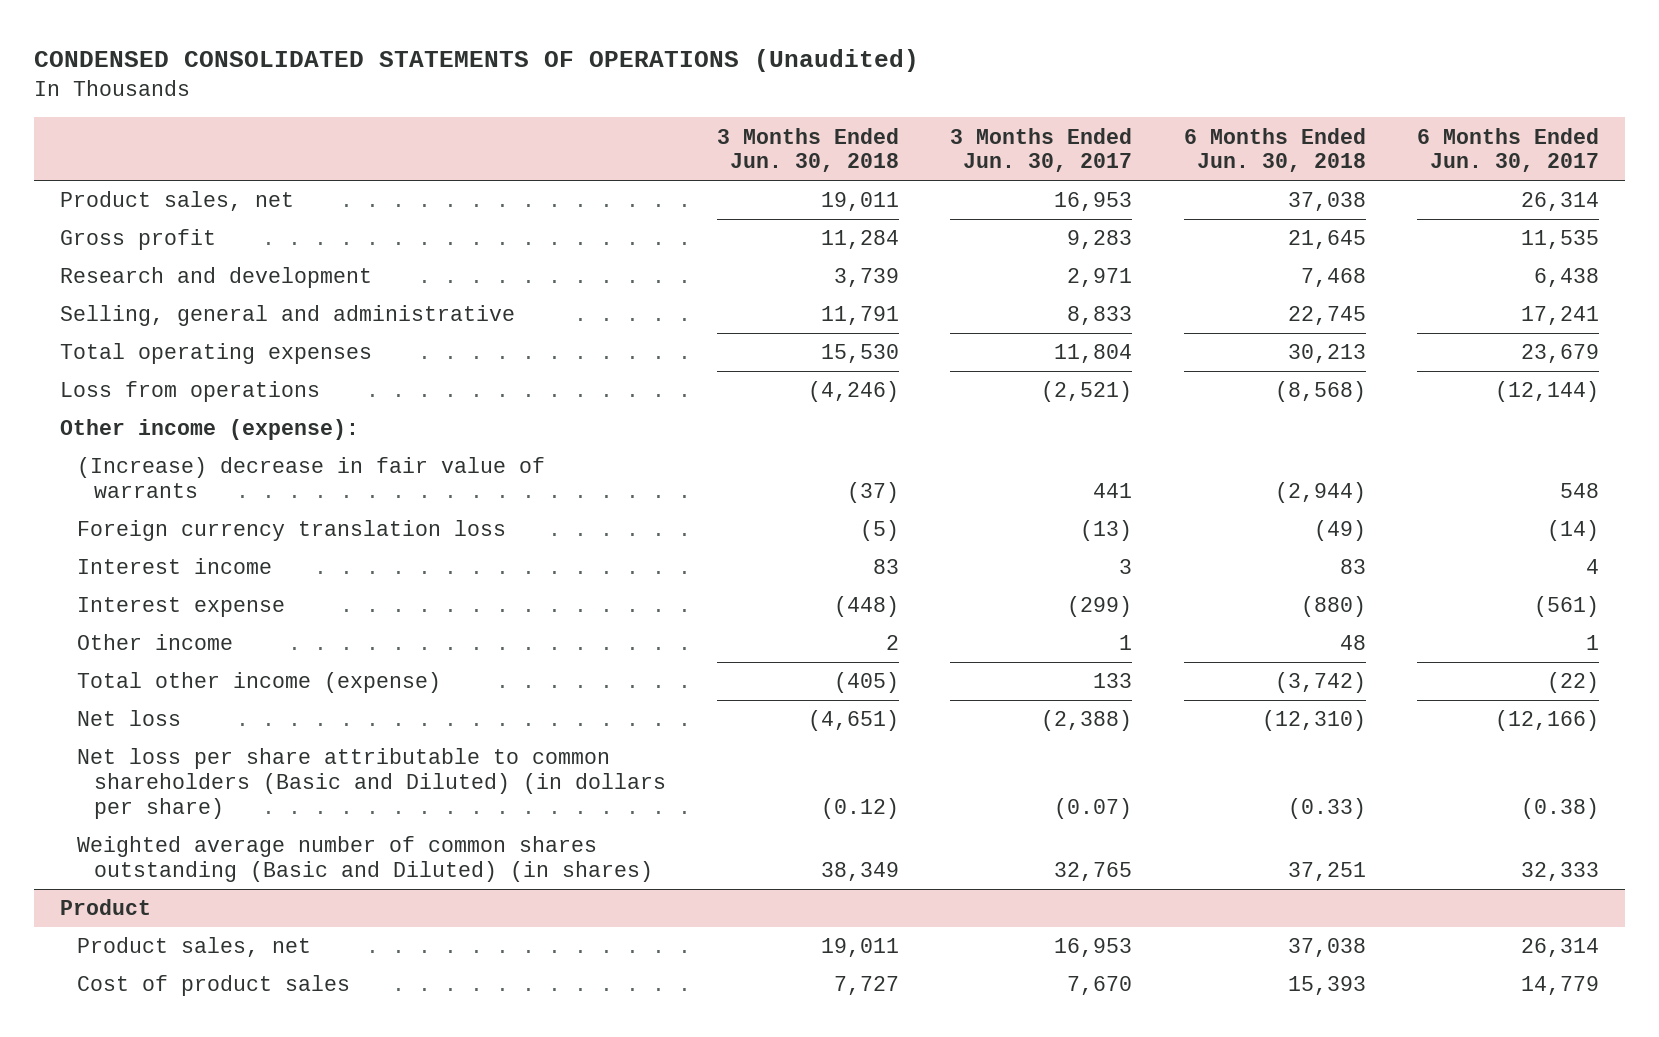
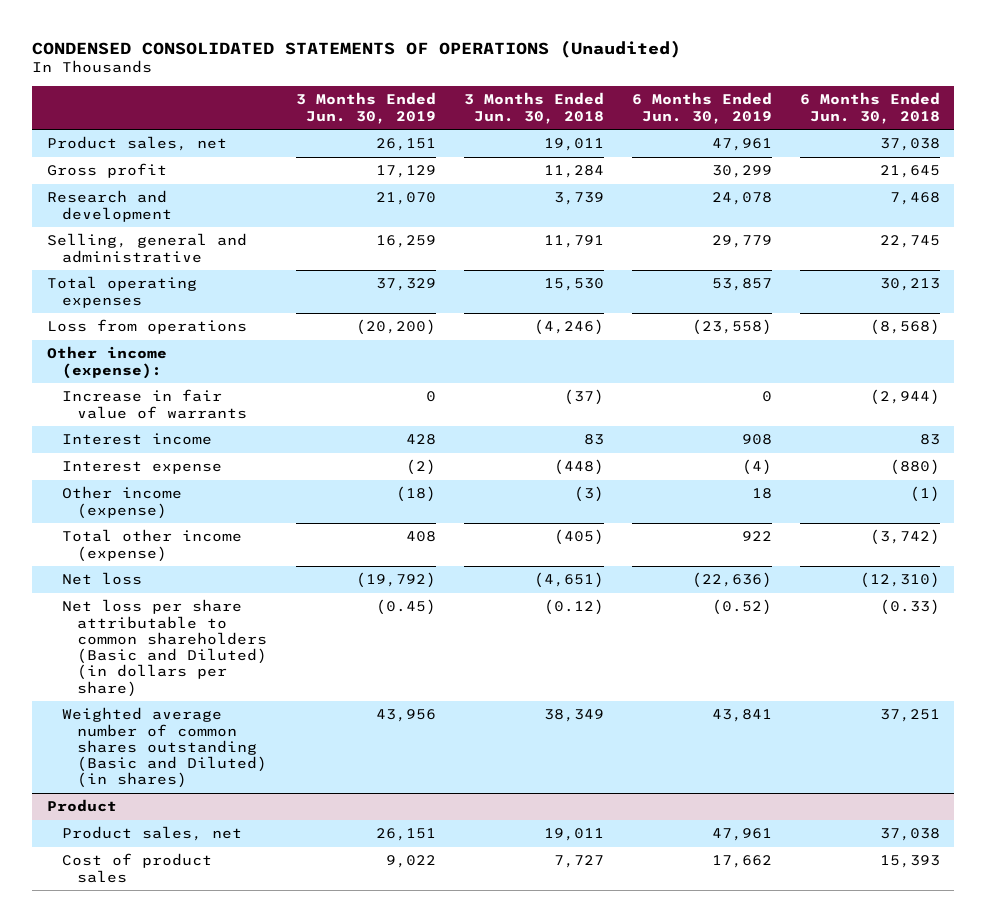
[950,127,1133,173] 3 Months Ended Jun. 30, 2017 -> none
[1417,127,1600,173] 6 Months Ended Jun. 30, 2017 -> none
none -> [295,92,436,124] 3 Months Ended Jun. 30, 2019
none -> [632,92,773,124] 6 Months Ended Jun. 30, 2019
[76,520,506,542] Foreign currency translation loss -> none
[76,457,545,498] (Increase) decrease in fair value of warrants -> [62,389,248,419] Increase in fair value of warrants
[76,634,233,651] Other income -> [62,486,183,519] Other income (expense)
[886,635,900,651] 2 -> [573,486,604,503] (3)
[1339,635,1366,651] 48 -> [910,486,941,503] (1)

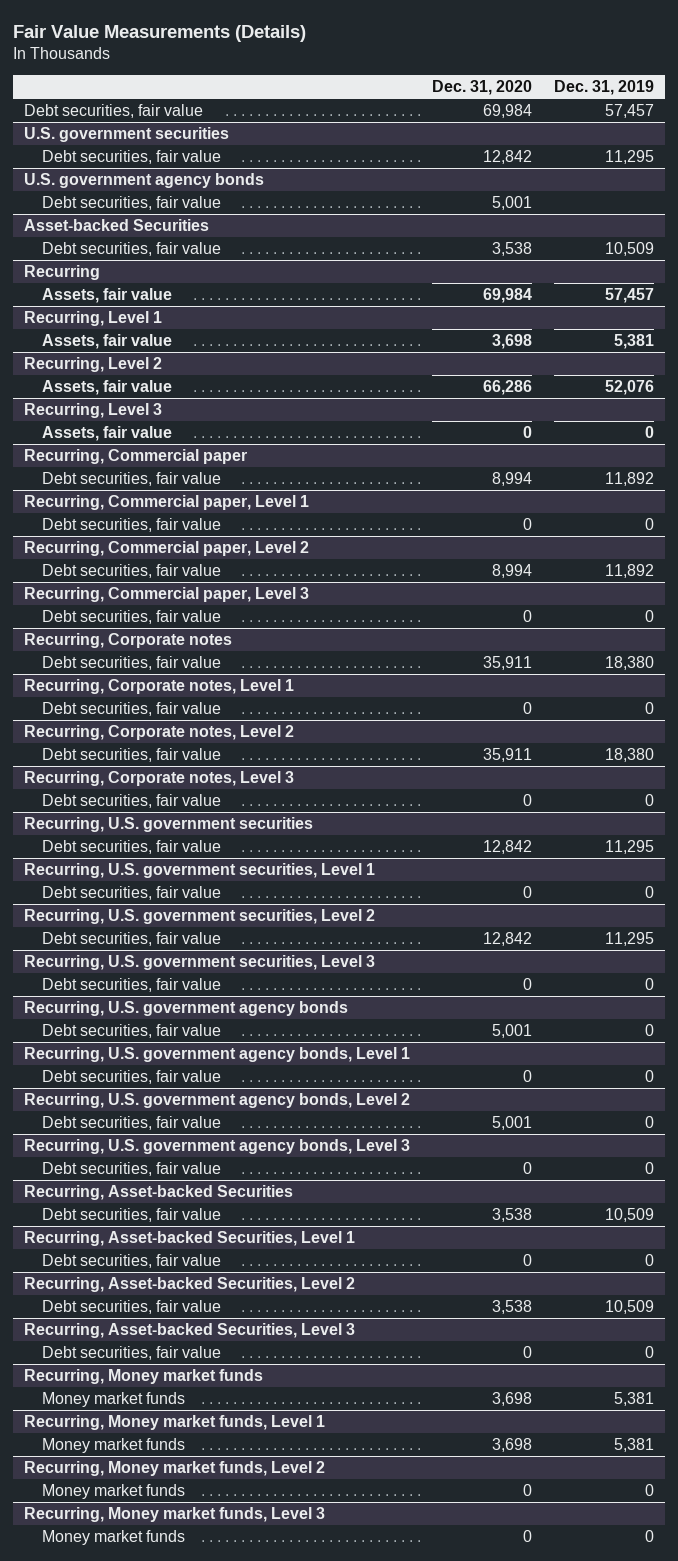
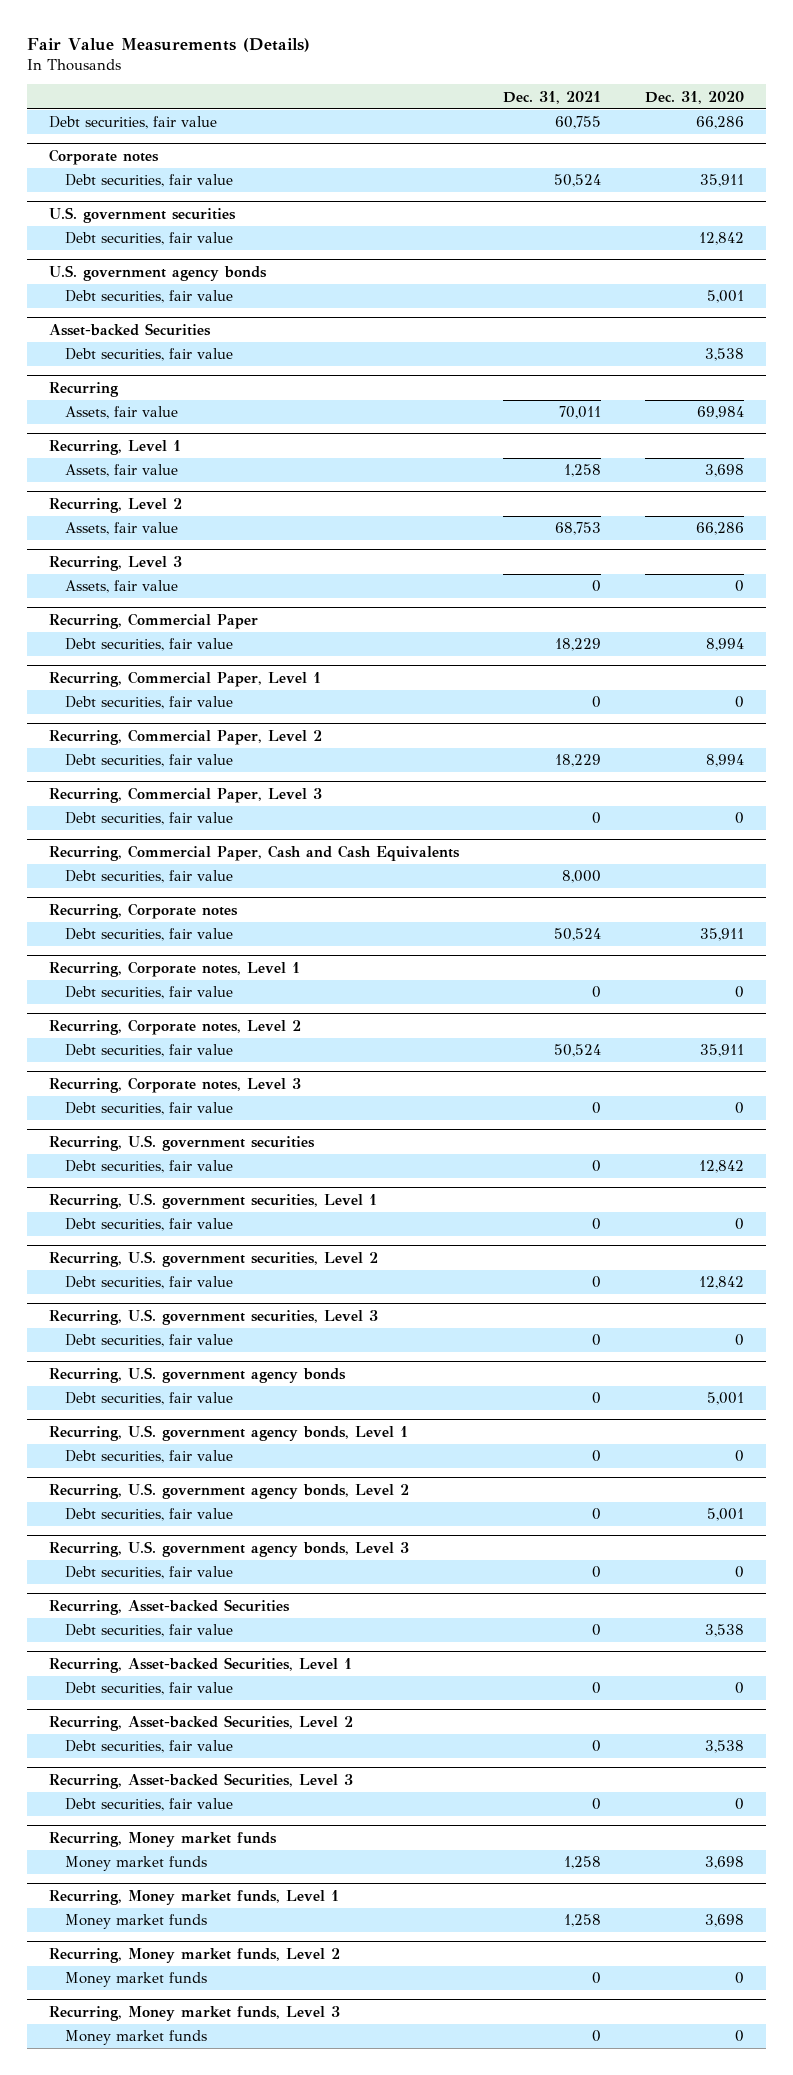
[554,80,655,96] Dec. 31, 2019 -> none
none -> [502,90,601,104] Dec. 31, 2021
[483,103,533,118] 69,984 -> [695,116,744,130] 66,286
none -> [48,148,159,165] Corporate notes
none -> [65,174,234,188] Debt securities, fair value
[23,448,247,464] Recurring, Commercial paper -> [48,612,258,629] Recurring, Commercial Paper
[23,494,309,510] Recurring, Commercial paper, Level 1 -> [48,670,321,687] Recurring, Commercial Paper, Level 1
[23,540,309,556] Recurring, Commercial paper, Level 2 -> [48,728,322,745] Recurring, Commercial Paper, Level 2
[23,586,309,602] Recurring, Commercial paper, Level 3 -> [48,786,322,803] Recurring, Commercial Paper, Level 3
none -> [48,844,460,861] Recurring, Commercial Paper, Cash and Cash Equivalents
none -> [65,870,234,884] Debt securities, fair value

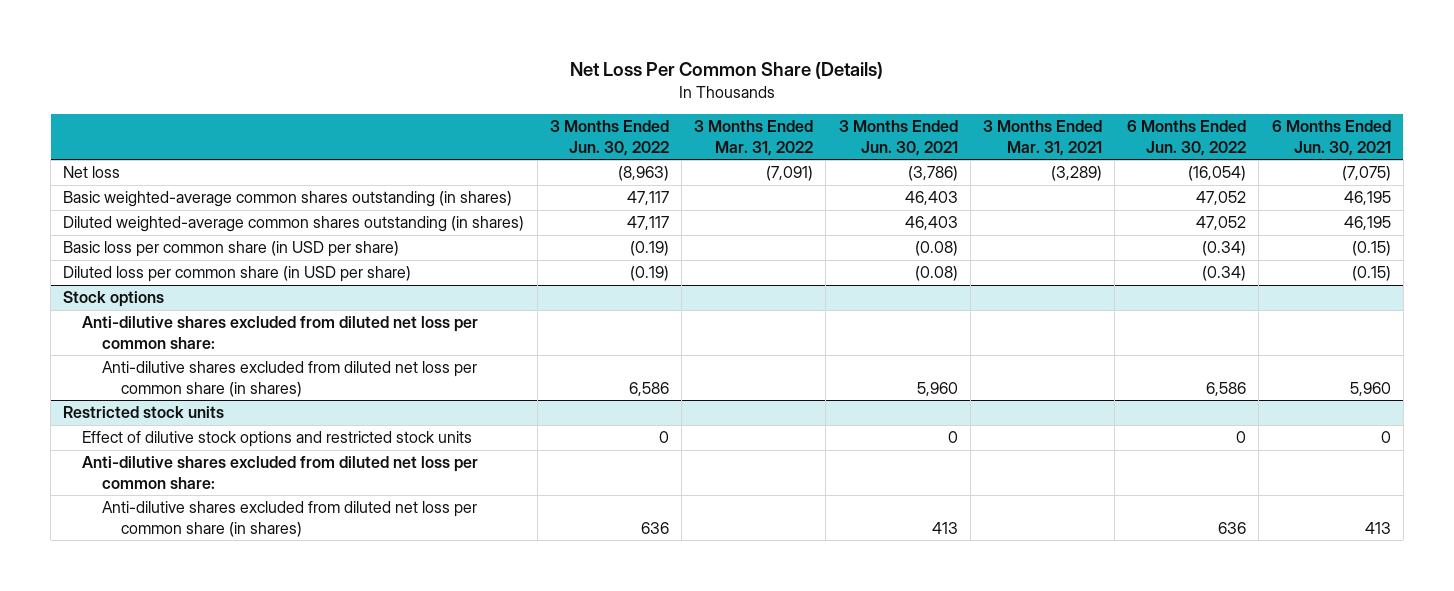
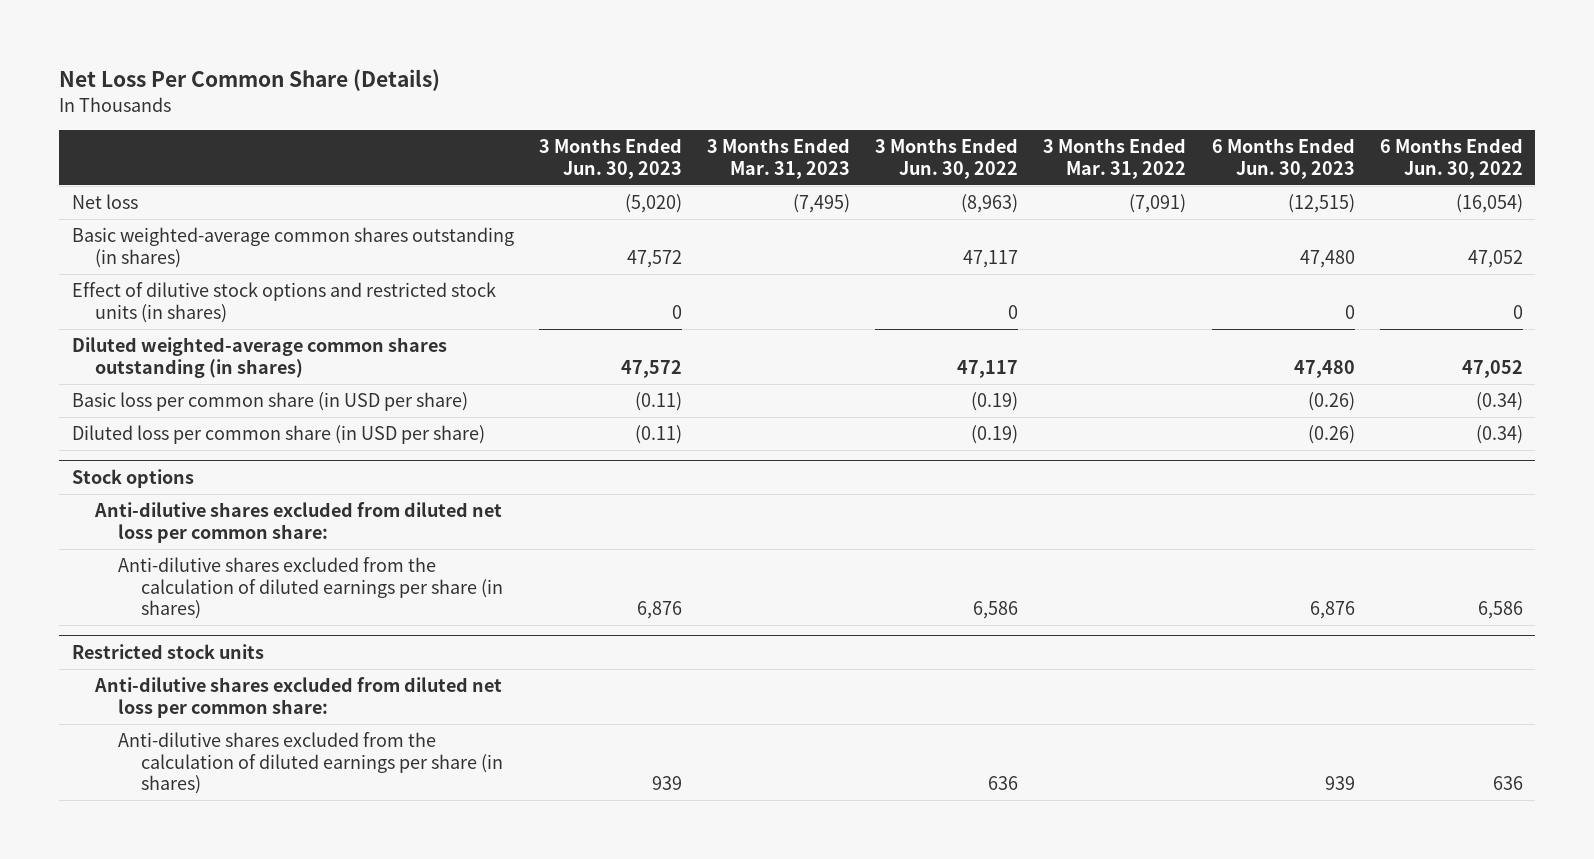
[838,120,958,156] 3 Months Ended Jun. 30, 2021 -> none
[982,120,1102,156] 3 Months Ended Mar. 31, 2021 -> none
[1271,120,1391,156] 6 Months Ended Jun. 30, 2021 -> none
none -> [538,138,682,179] 3 Months Ended Jun. 30, 2023
none -> [707,138,851,179] 3 Months Ended Mar. 31, 2023
none -> [1211,138,1355,179] 6 Months Ended Jun. 30, 2023
none -> [71,282,496,323] Effect of dilutive stock options and restricted stock units (in shares)
[101,361,477,397] Anti-dilutive shares excluded from diluted net loss per common share (in shares) -> [117,557,504,620] Anti-dilutive shares excluded from the calculation of diluted earnings per share (in shares)
[82,431,473,448] Effect of dilutive stock options and restricted stock units -> none
[101,501,477,537] Anti-dilutive shares excluded from diluted net loss per common share (in shares) -> [117,732,504,795] Anti-dilutive shares excluded from the calculation of diluted earnings per share (in shares)

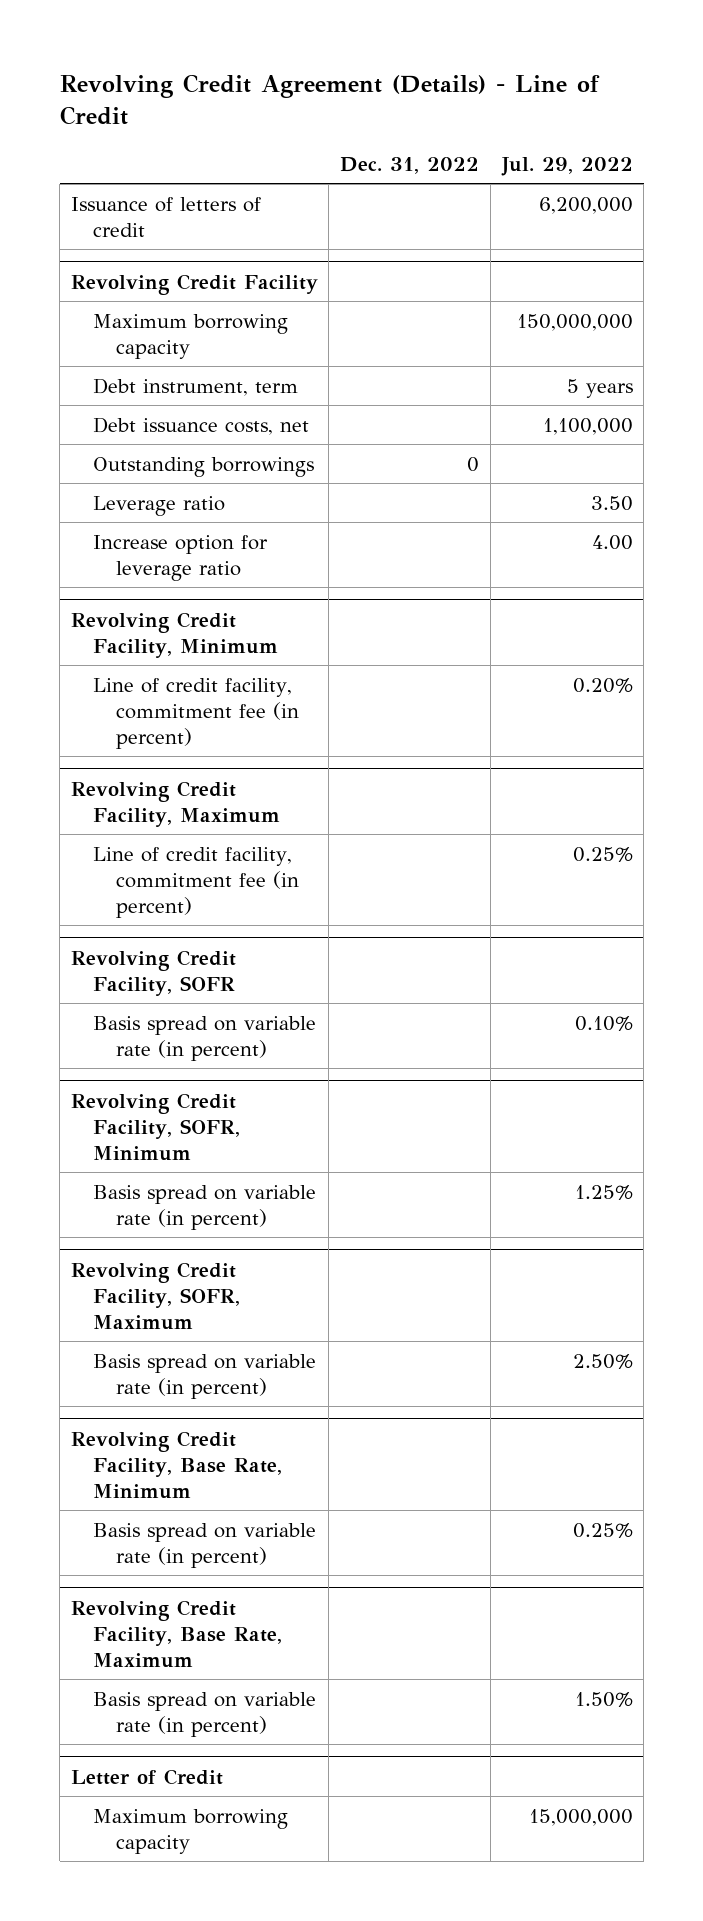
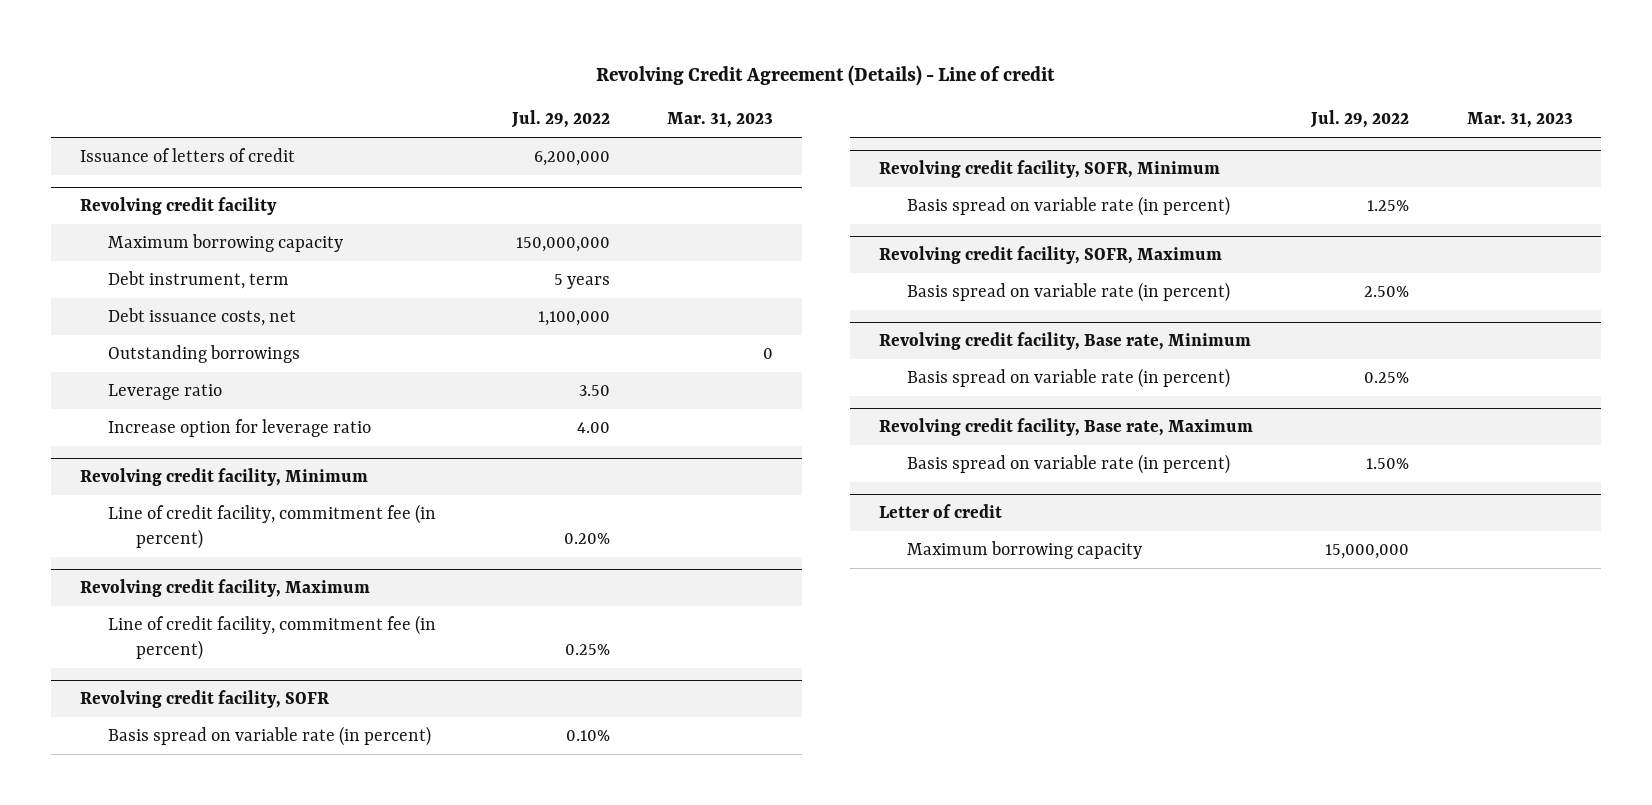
[59,73,600,125] Revolving Credit Agreement (Details) - Line of Credit -> [596,64,1056,86] Revolving Credit Agreement (Details) - Line of credit
[340,157,480,175] Dec. 31, 2022 -> none
none -> [667,112,774,129] Mar. 31, 2023
[70,273,318,295] Revolving Credit Facility -> [79,197,277,216] Revolving credit facility
[70,611,279,658] Revolving Credit Facility, Minimum -> [79,468,368,487] Revolving credit facility, Minimum
[70,780,281,827] Revolving Credit Facility, Maximum -> [79,579,370,598] Revolving credit facility, Maximum
[70,949,236,996] Revolving Credit Facility, SOFR -> [79,690,329,709] Revolving credit facility, SOFR
[70,1092,241,1161] Revolving Credit Facility, SOFR, Minimum -> [879,160,1221,179] Revolving credit facility, SOFR, Minimum
[70,1261,241,1330] Revolving Credit Facility, SOFR, Maximum -> [879,246,1223,265] Revolving credit facility, SOFR, Maximum
[70,1430,283,1499] Revolving Credit Facility, Base Rate, Minimum -> [879,332,1252,351] Revolving credit facility, Base rate, Minimum
[70,1599,283,1668] Revolving Credit Facility, Base Rate, Maximum -> [879,418,1254,437] Revolving credit facility, Base rate, Maximum
[70,1768,223,1785] Letter of Credit -> [879,504,1003,519] Letter of credit

